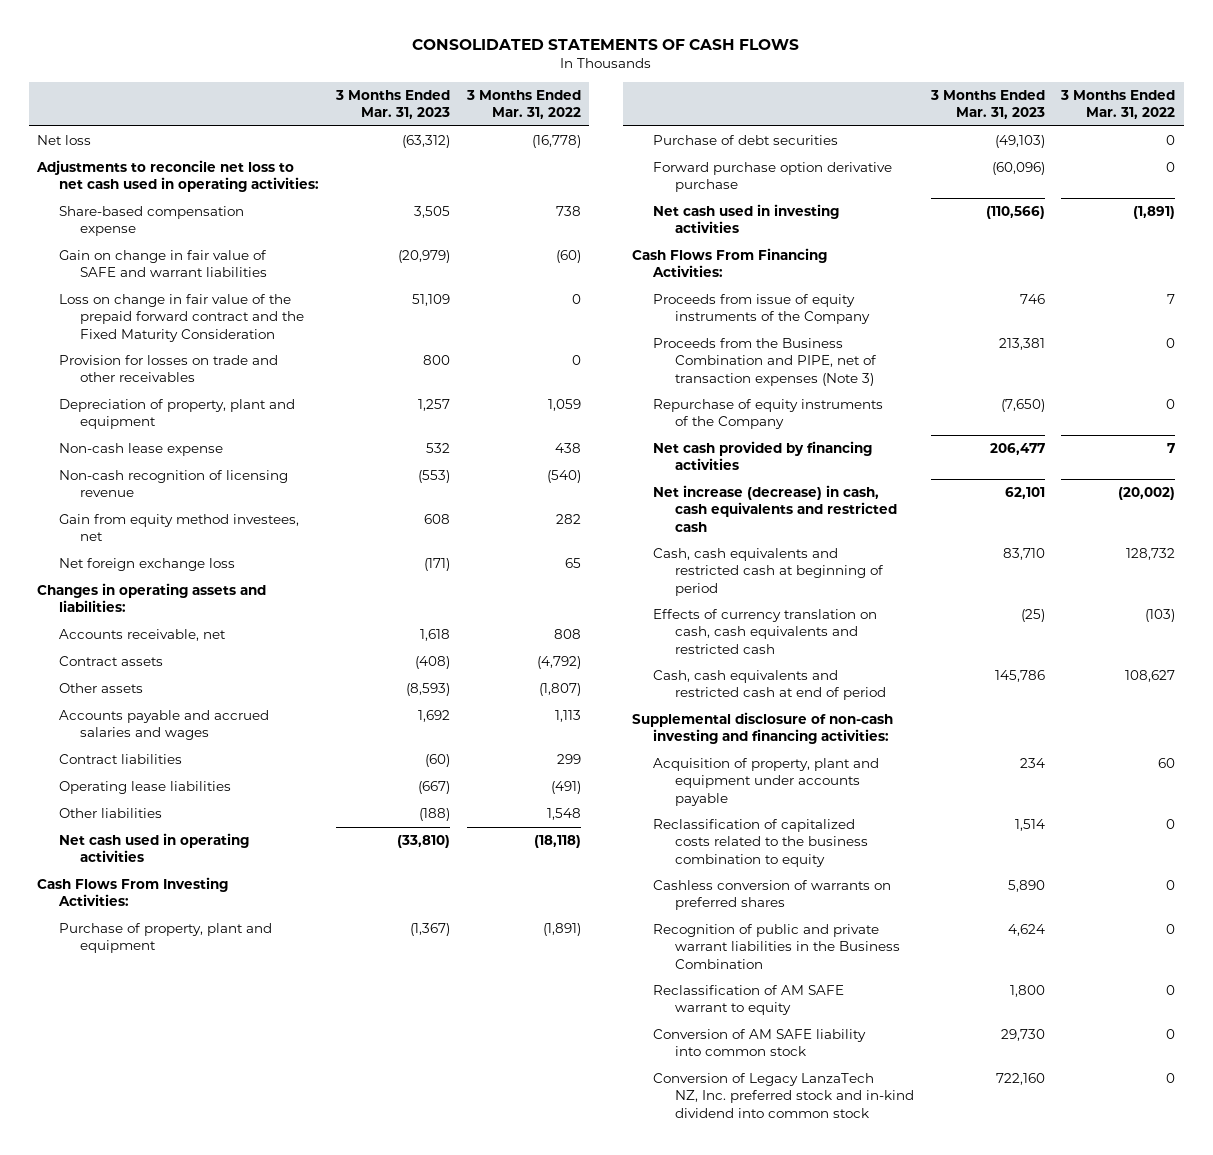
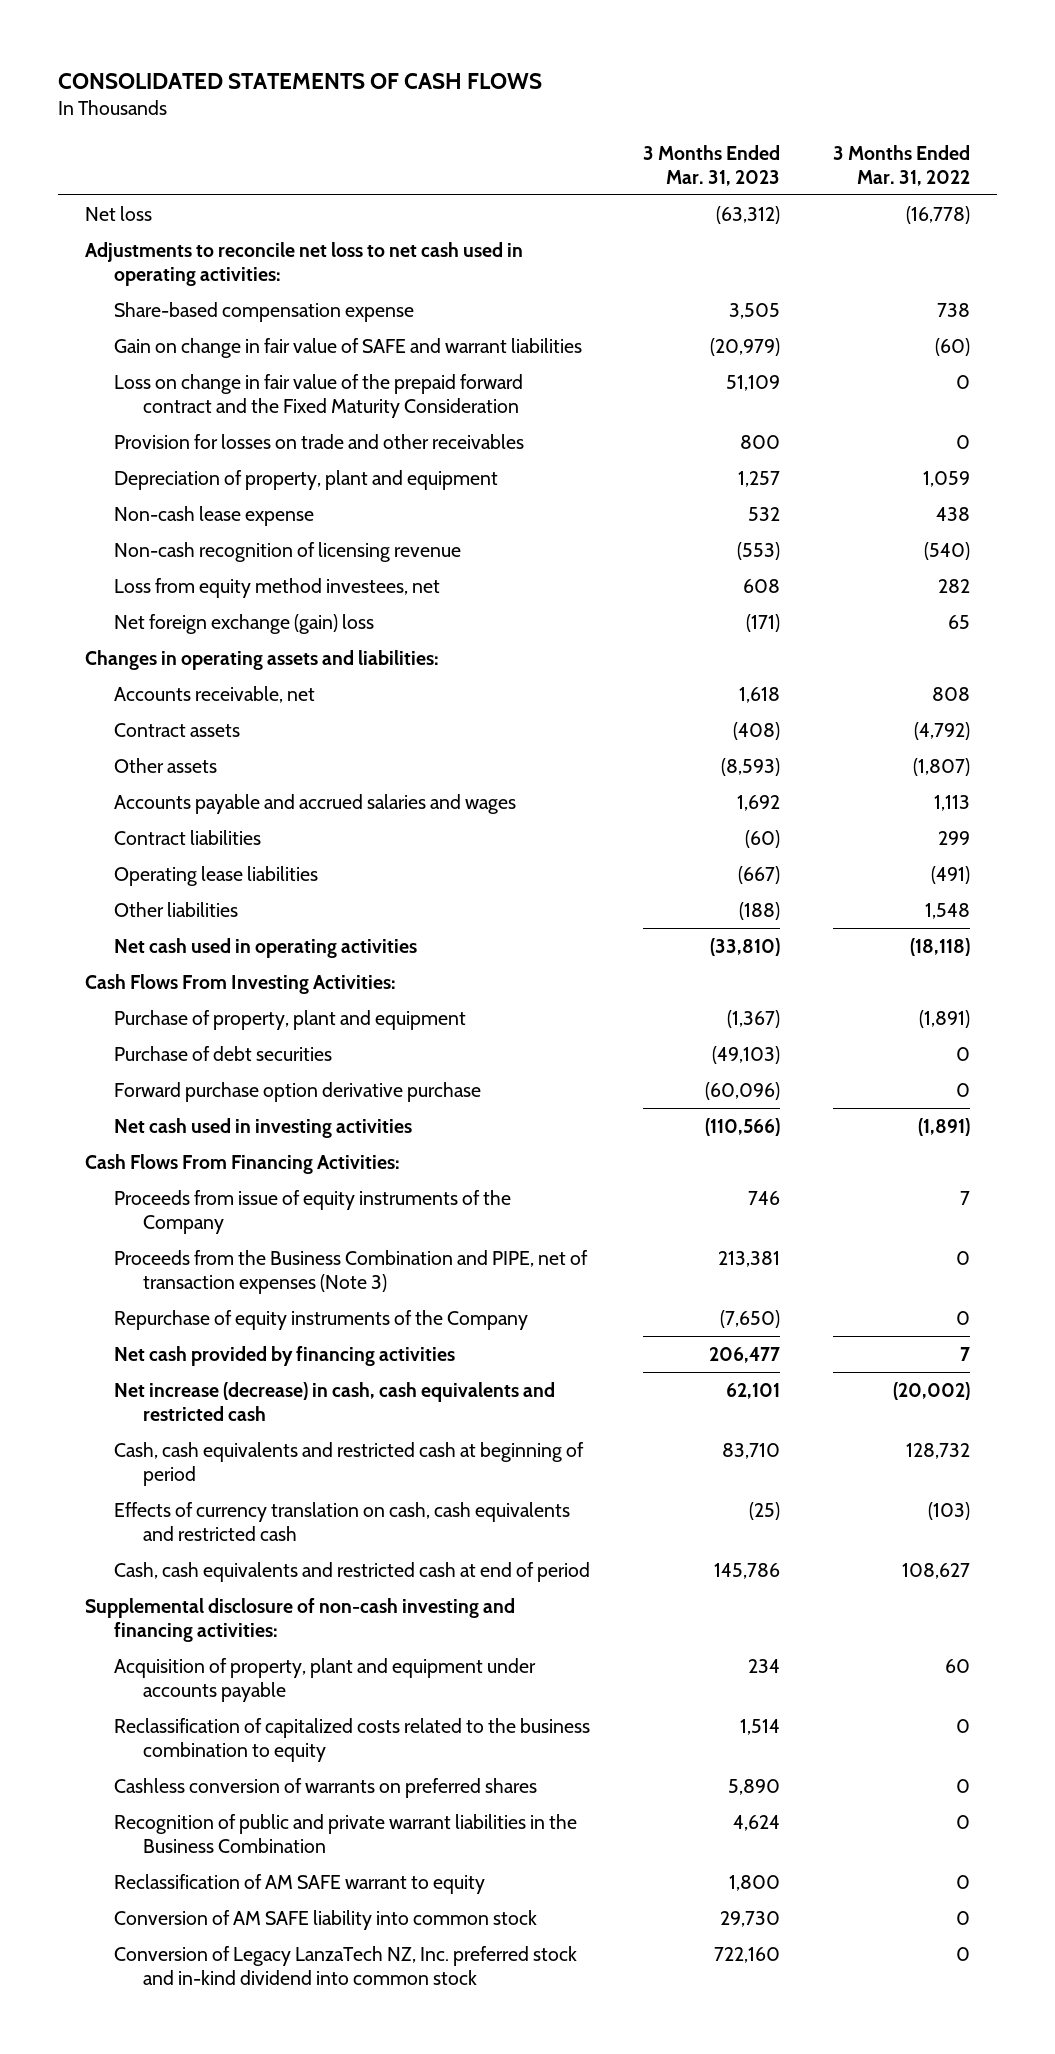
[58,514,299,542] Gain from equity method investees, net -> [114,577,441,598] Loss from equity method investees, net
[58,558,235,572] Net foreign exchange loss -> [114,613,375,634] Net foreign exchange (gain) loss

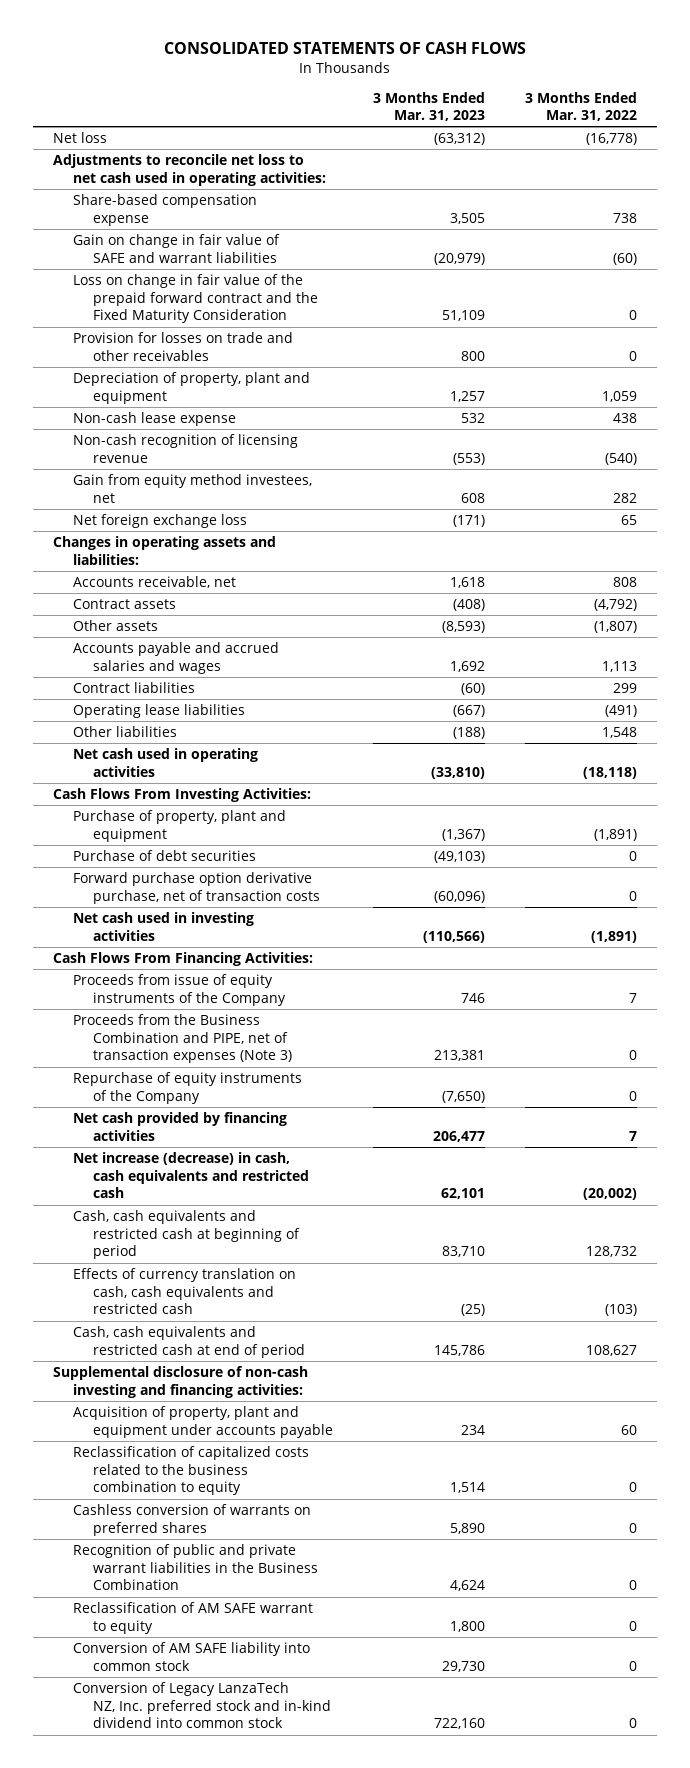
[114,577,441,598] Loss from equity method investees, net -> [73,474,313,503] Gain from equity method investees, net
[114,613,375,634] Net foreign exchange (gain) loss -> [73,514,248,529] Net foreign exchange loss
[114,1081,482,1102] Forward purchase option derivative purchase -> [73,872,321,904] Forward purchase option derivative purchase, net of transaction costs

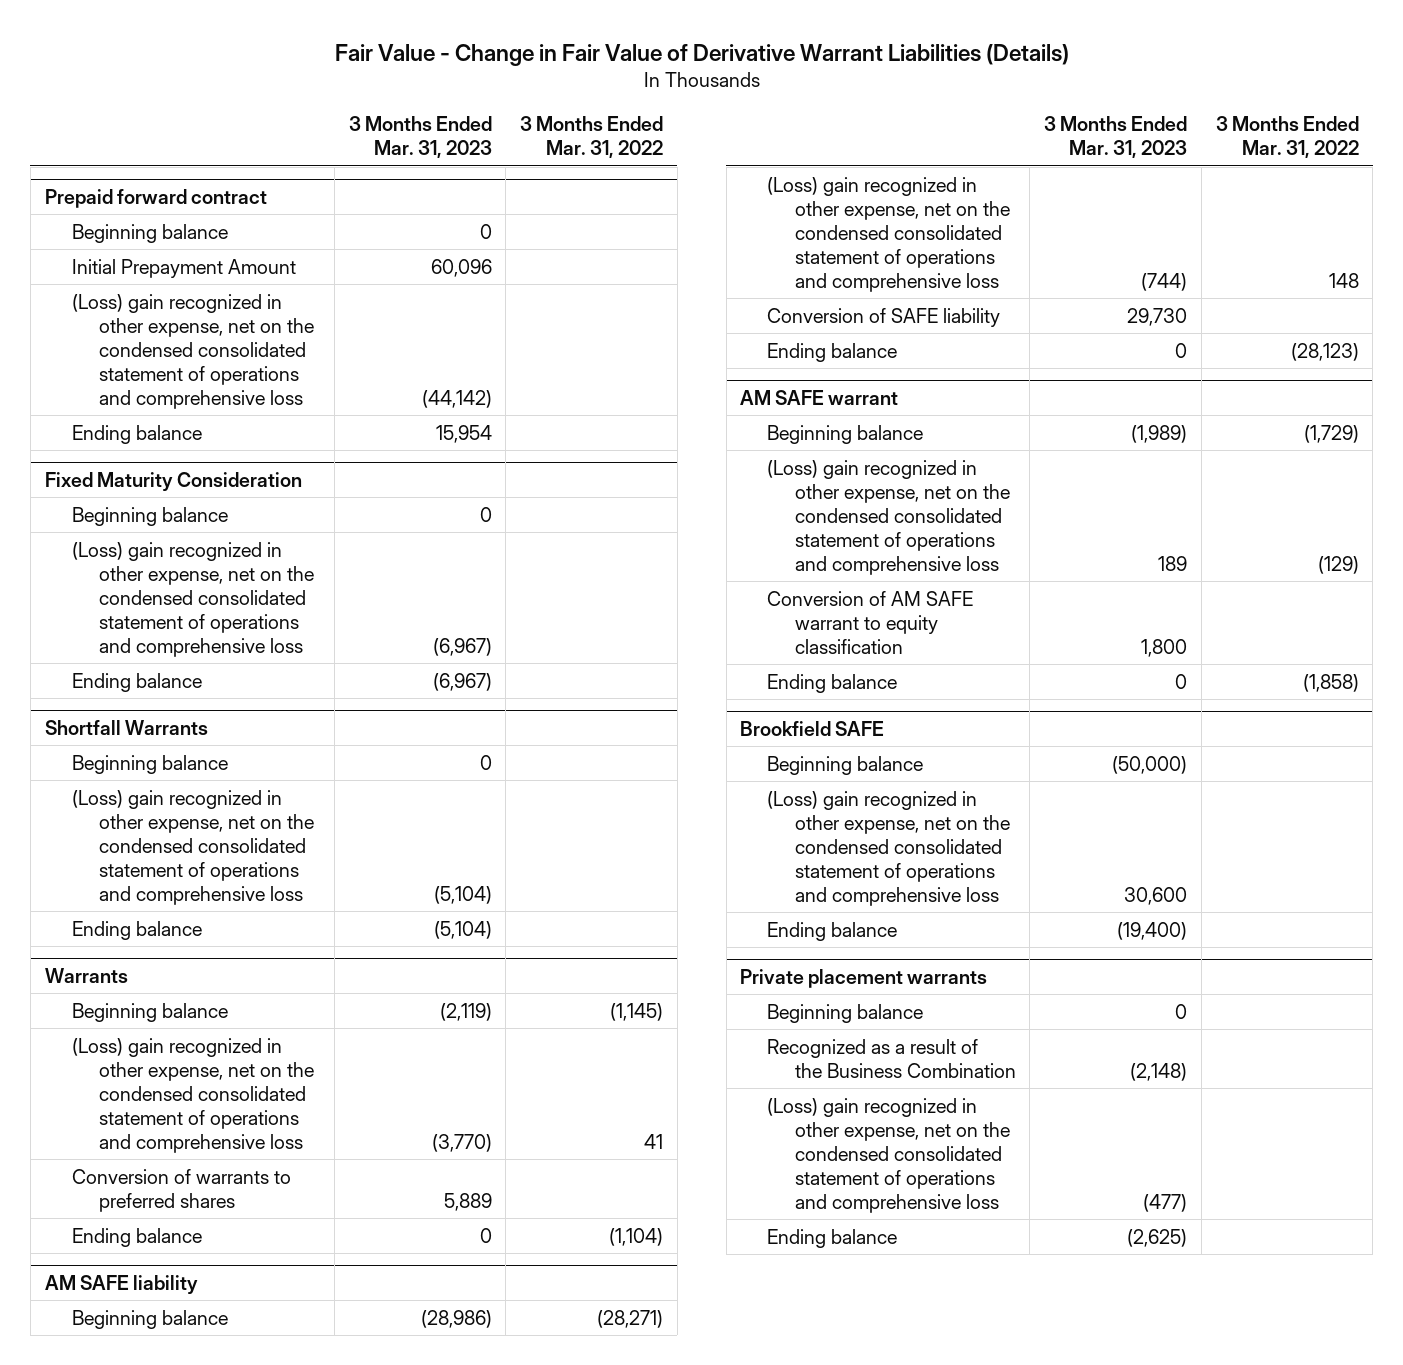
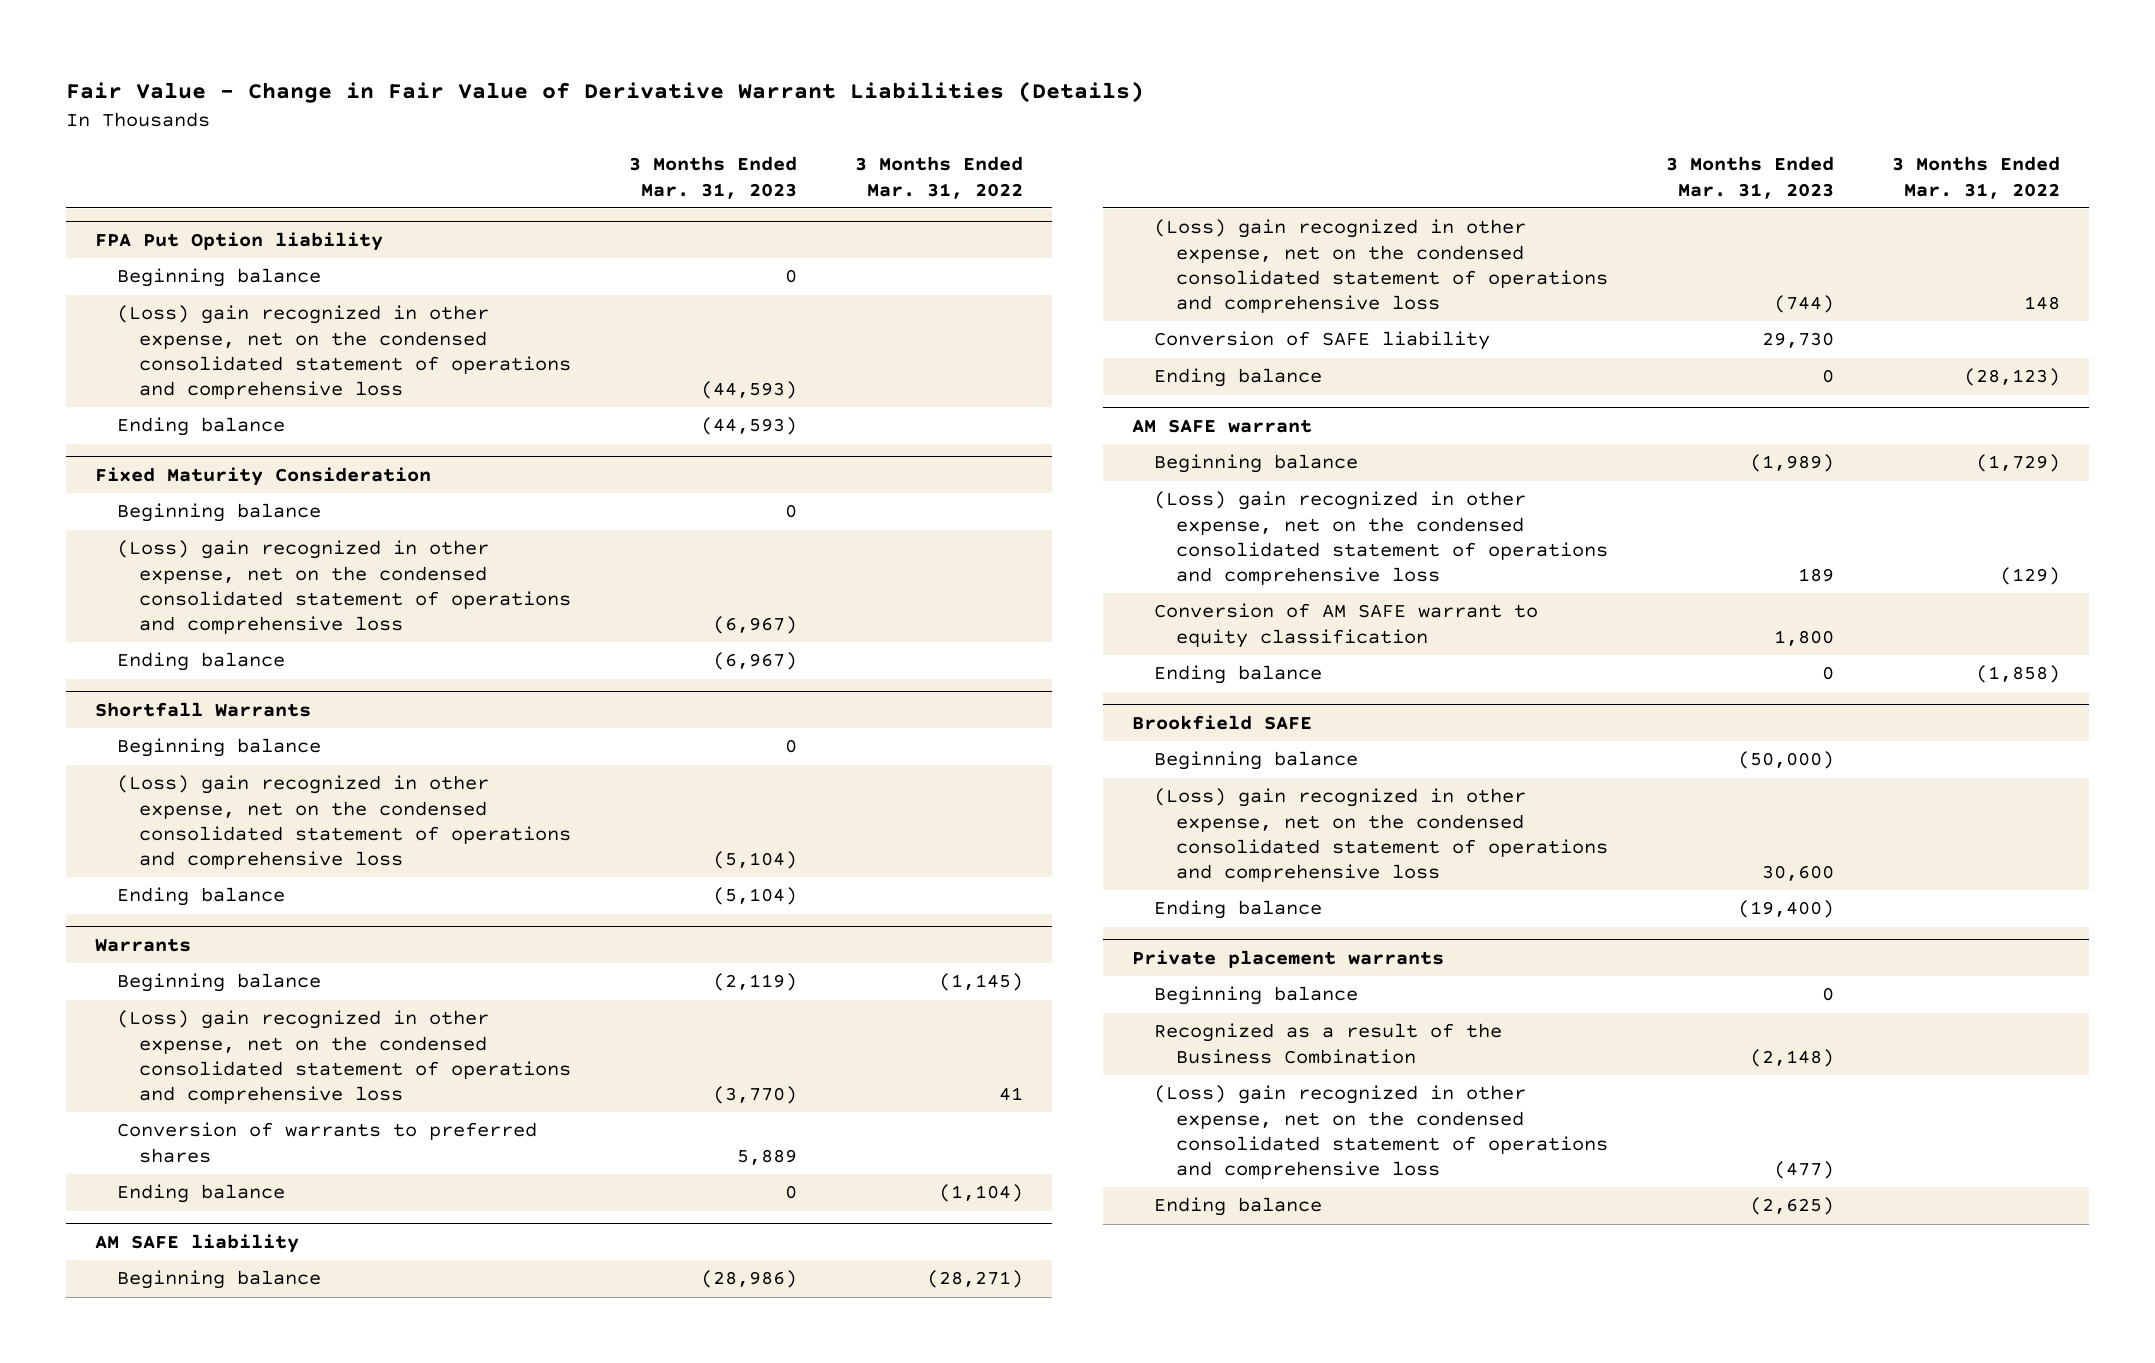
[44,188,267,208] Prepaid forward contract -> [95,231,384,251] FPA Put Option liability
[71,258,296,278] Initial Prepayment Amount -> none
[421,389,492,408] (44,142) -> [700,380,797,399] (44,593)
[435,424,492,443] 15,954 -> [700,417,797,436] (44,593)

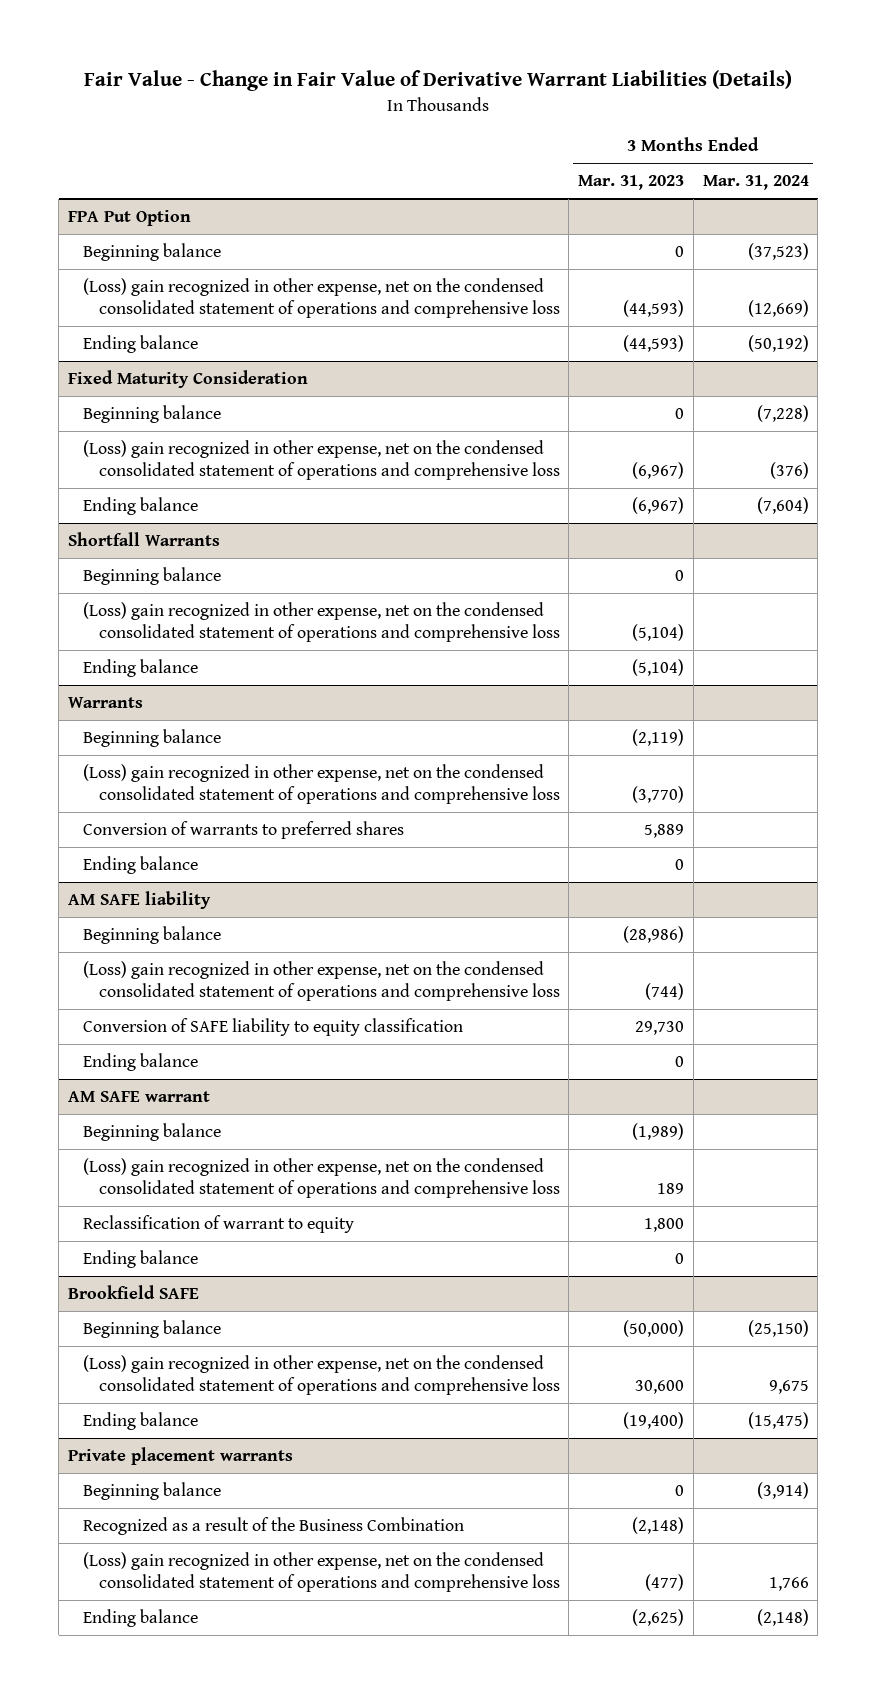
[855,156,1024,199] 3 Months Ended Mar. 31, 2022 -> none
none -> [702,175,809,191] Mar. 31, 2024
[95,231,384,251] FPA Put Option liability -> [67,209,191,226] FPA Put Option
[1154,331,1491,351] Conversion of SAFE liability -> [83,1017,464,1036] Conversion of SAFE liability to equity classification
[1154,603,1539,648] Conversion of AM SAFE warrant to equity classification -> [83,1214,355,1233] Reclassification of warrant to equity

